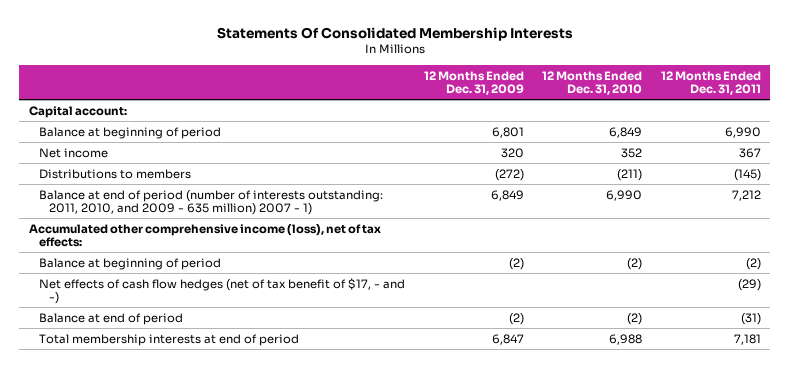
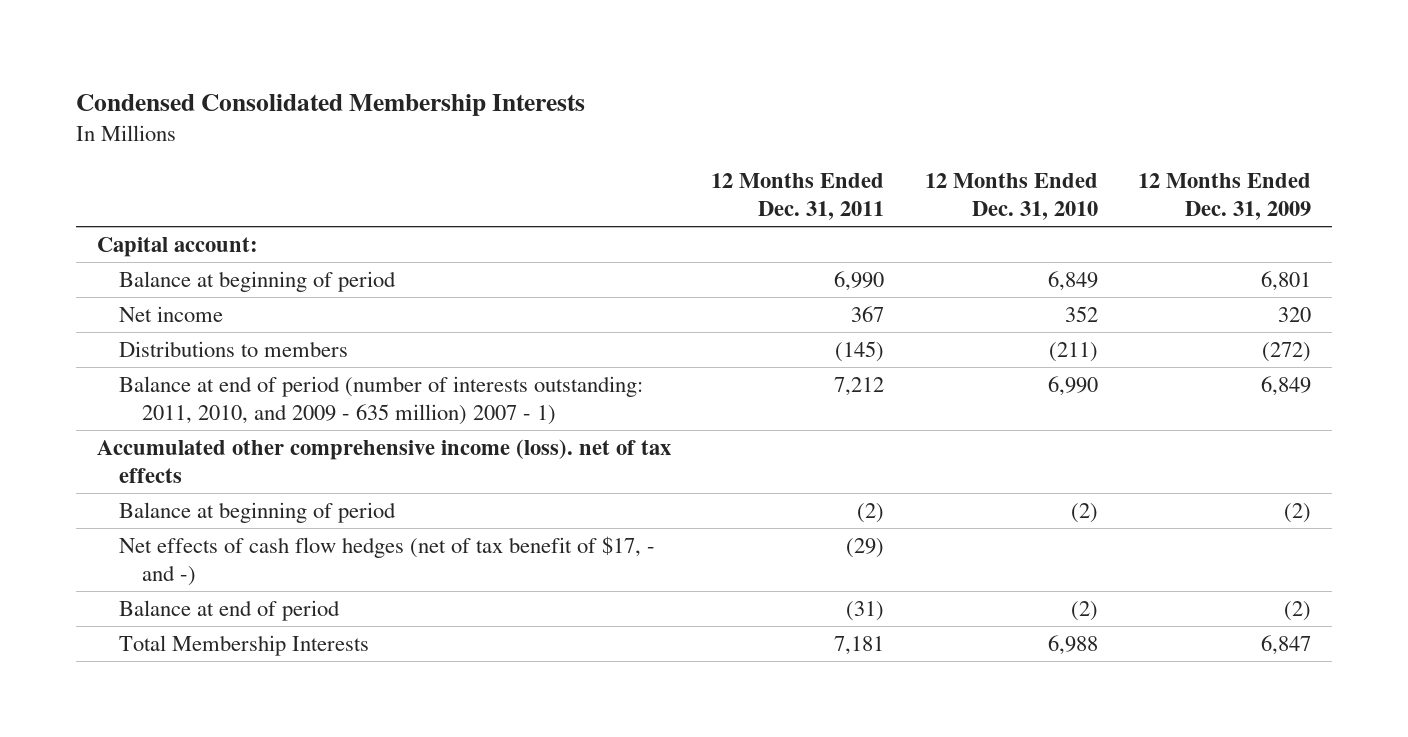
[216,26,573,41] Statements Of Consolidated Membership Interests -> [76,94,586,117] Condensed Consolidated Membership Interests
[28,223,381,248] Accumulated other comprehensive income (loss), net of tax effects: -> [96,438,671,483] Accumulated other comprehensive income (loss). net of tax effects
[39,333,300,346] Total membership interests at end of period -> [119,634,370,656] Total Membership Interests

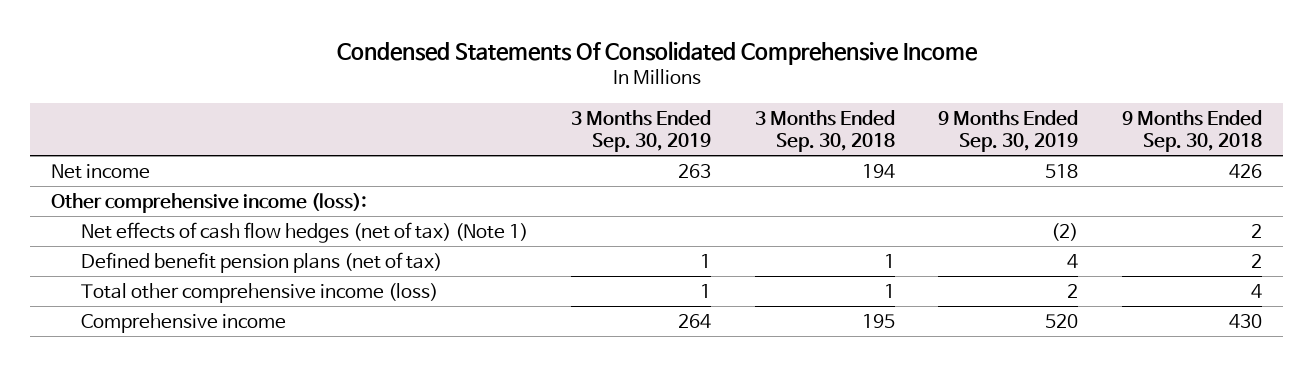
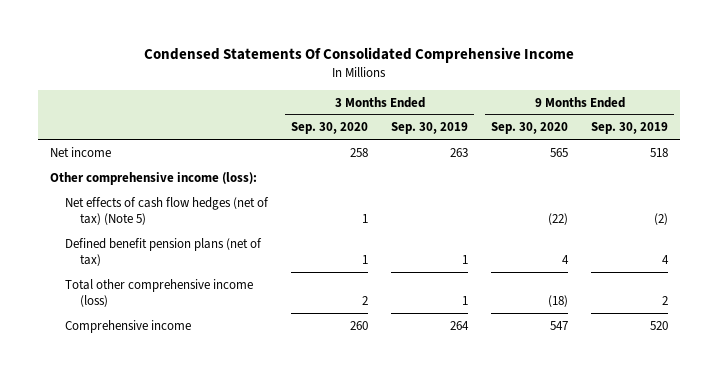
[754,109,895,152] 3 Months Ended Sep. 30, 2018 -> none
[1121,109,1262,152] 9 Months Ended Sep. 30, 2018 -> none
none -> [291,122,369,135] Sep. 30, 2020
none -> [491,122,569,135] Sep. 30, 2020
[81,221,529,243] Net effects of cash flow hedges (net of tax) (Note 1) -> [65,196,270,226] Net effects of cash flow hedges (net of tax) (Note 5)

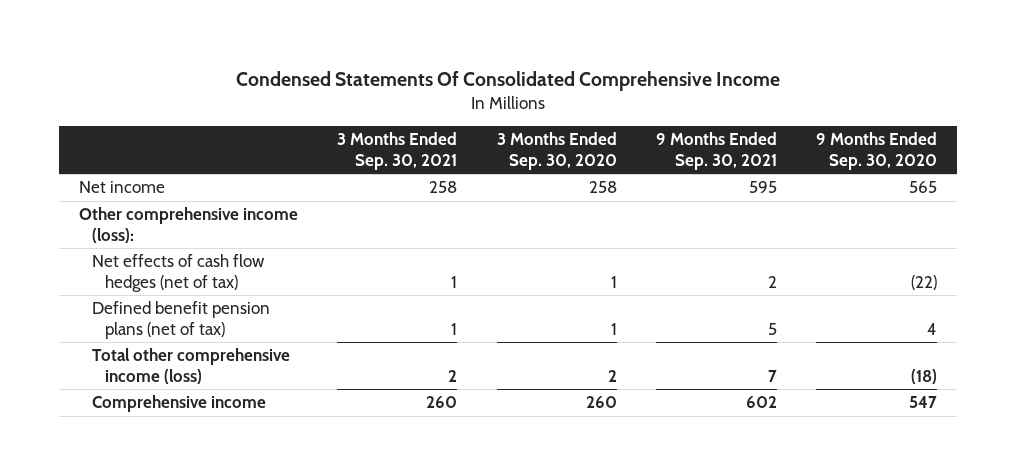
[391,122,469,135] Sep. 30, 2019 -> none
[591,122,669,135] Sep. 30, 2019 -> none
none -> [337,132,458,170] 3 Months Ended Sep. 30, 2021
none -> [656,132,778,170] 9 Months Ended Sep. 30, 2021
[65,196,270,226] Net effects of cash flow hedges (net of tax) (Note 5) -> [91,254,265,293] Net effects of cash flow hedges (net of tax)

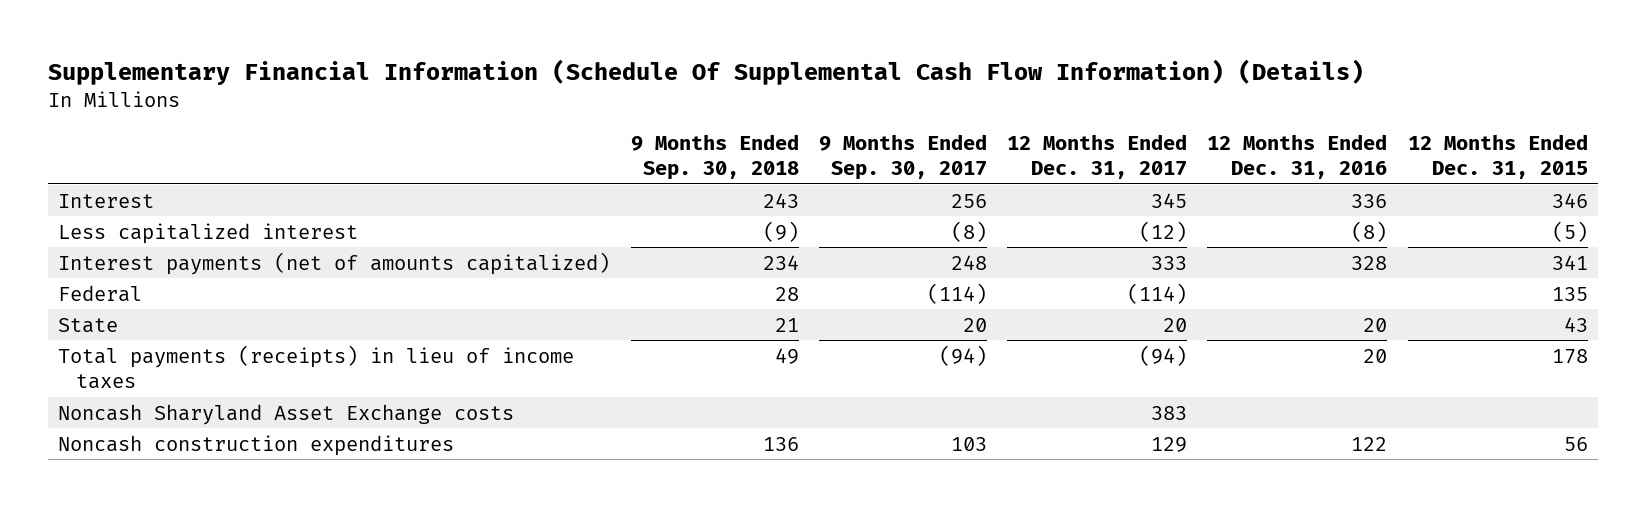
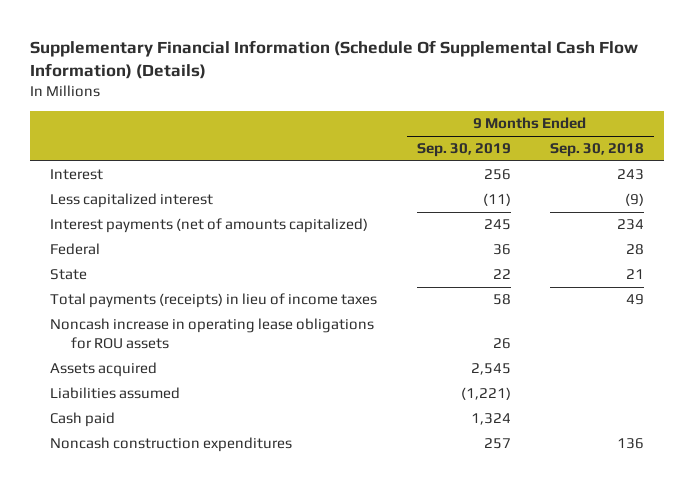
[818,133,987,181] 9 Months Ended Sep. 30, 2017 -> none
[1007,133,1188,180] 12 Months Ended Dec. 31, 2017 -> none
[1207,133,1388,180] 12 Months Ended Dec. 31, 2016 -> none
[1407,133,1588,180] 12 Months Ended Dec. 31, 2015 -> none
none -> [416,143,511,158] Sep. 30, 2019
none -> [50,318,375,350] Noncash increase in operating lease obligations for ROU assets
none -> [50,362,158,378] Assets acquired
none -> [50,387,181,400] Liabilities assumed
[58,403,515,425] Noncash Sharyland Asset Exchange costs -> [50,412,116,428] Cash paid

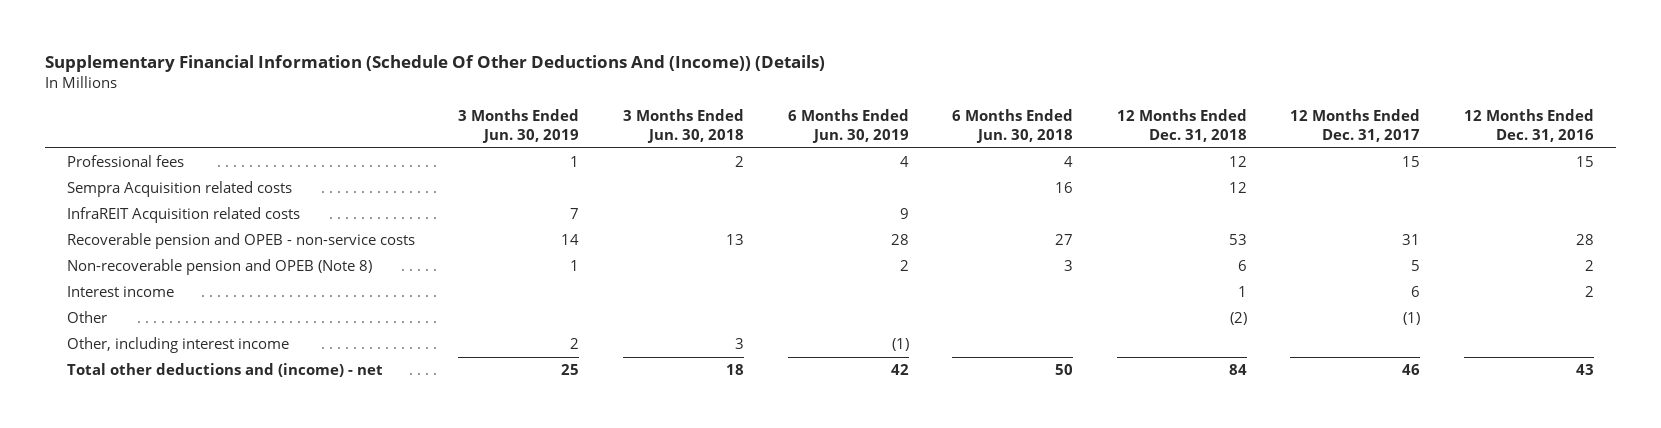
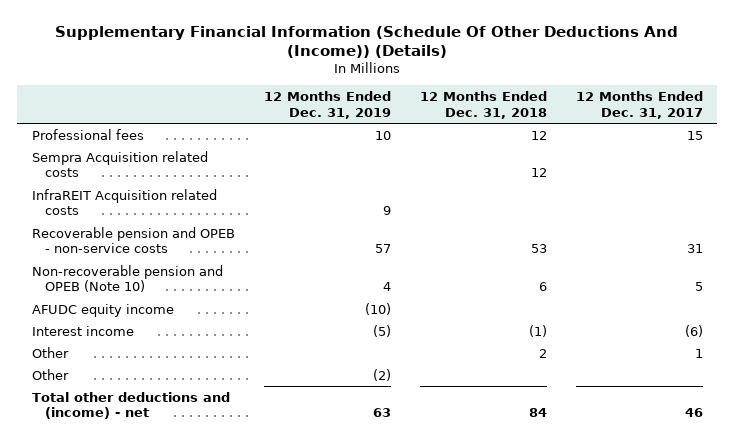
[458,109,580,144] 3 Months Ended Jun. 30, 2019 -> none
[623,109,745,144] 3 Months Ended Jun. 30, 2018 -> none
[787,109,909,144] 6 Months Ended Jun. 30, 2019 -> none
[952,109,1074,144] 6 Months Ended Jun. 30, 2018 -> none
[1464,109,1595,143] 12 Months Ended Dec. 31, 2016 -> none
none -> [263,90,391,119] 12 Months Ended Dec. 31, 2019
[66,337,289,354] Other, including interest income -> none
[66,259,372,276] Non-recoverable pension and OPEB (Note 8) -> [31,264,223,293] Non-recoverable pension and OPEB (Note 10)
none -> [31,303,174,317] AFUDC equity income
[1237,286,1247,298] 1 -> [528,324,547,337] (1)
[1411,286,1421,298] 6 -> [684,324,703,337] (6)
[1229,312,1247,326] (2) -> [538,348,547,358] 2
[1403,312,1421,326] (1) -> [694,348,703,358] 1
none -> [31,368,69,380] Other

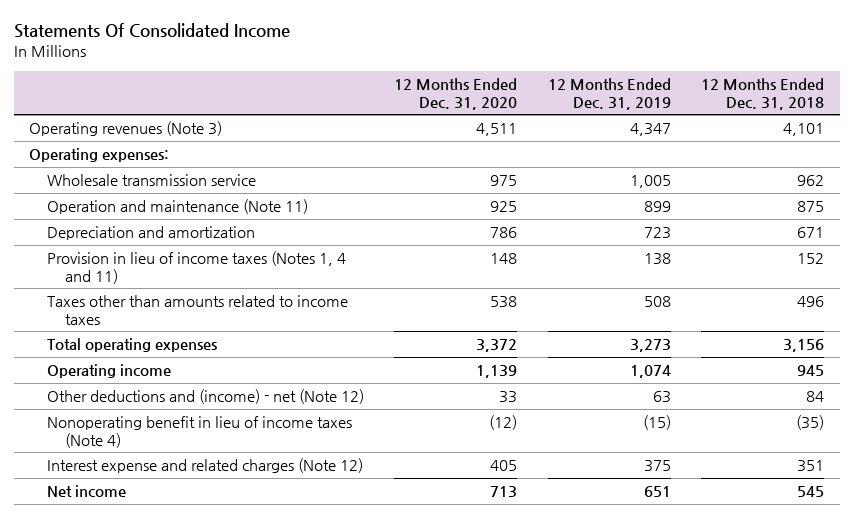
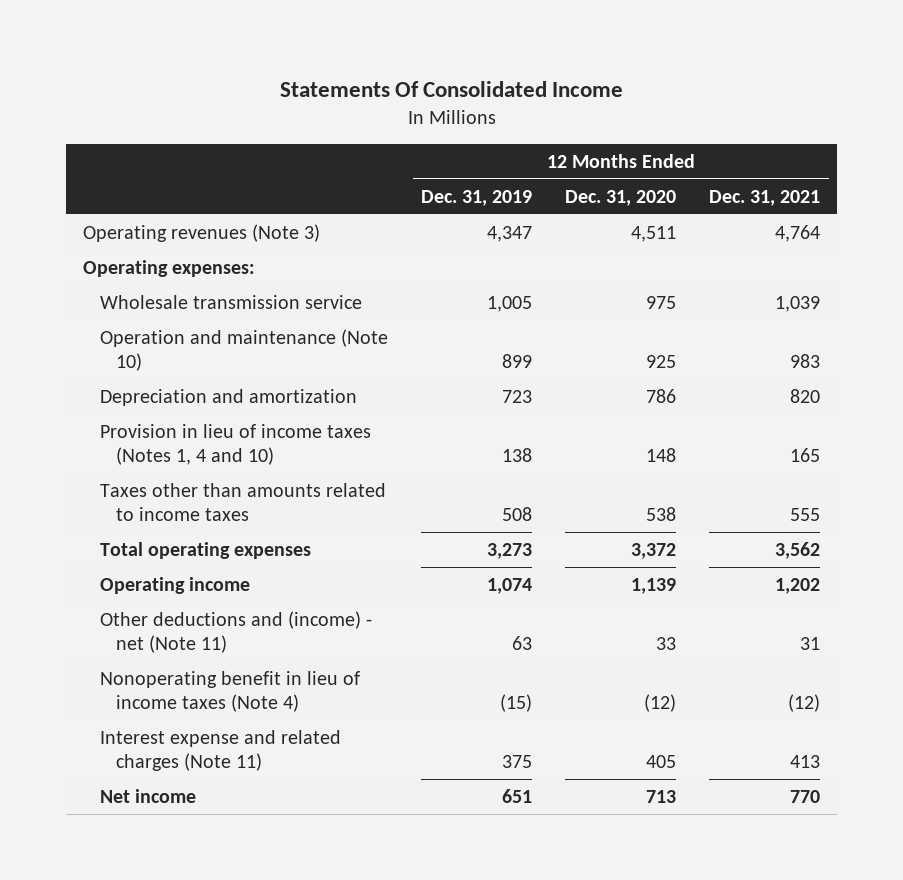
[701,78,825,110] 12 Months Ended Dec. 31, 2018 -> none
none -> [709,189,821,206] Dec. 31, 2021
[46,199,308,215] Operation and maintenance (Note 11) -> [99,328,388,371] Operation and maintenance (Note 10)
[46,251,346,284] Provision in lieu of income taxes (Notes 1, 4 and 11) -> [99,423,371,465] Provision in lieu of income taxes (Notes 1, 4 and 10)
[46,389,364,405] Other deductions and (income) - net (Note 12) -> [99,610,372,653] Other deductions and (income) - net (Note 11)
[46,458,363,474] Interest expense and related charges (Note 12) -> [99,729,341,771] Interest expense and related charges (Note 11)

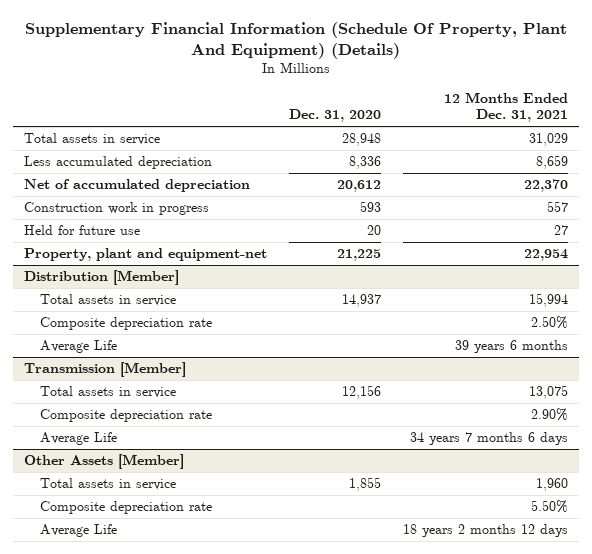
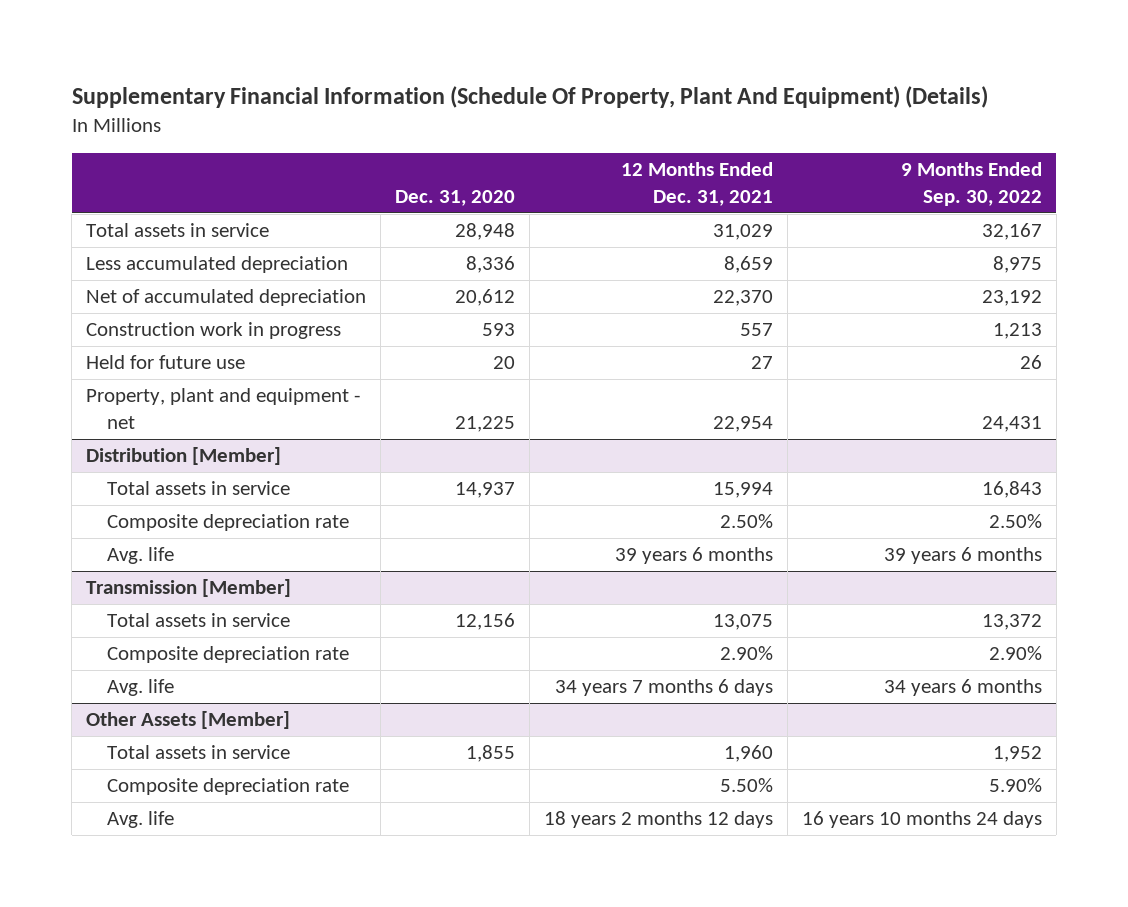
none -> [900,162,1042,206] 9 Months Ended Sep. 30, 2022
[23,248,267,262] Property, plant and equipment-net -> [86,388,361,430] Property, plant and equipment - net
[39,340,117,354] Average Life -> [107,547,175,565] Avg. life
[39,432,117,446] Average Life -> [107,679,175,697] Avg. life
[39,524,117,538] Average Life -> [107,811,175,829] Avg. life

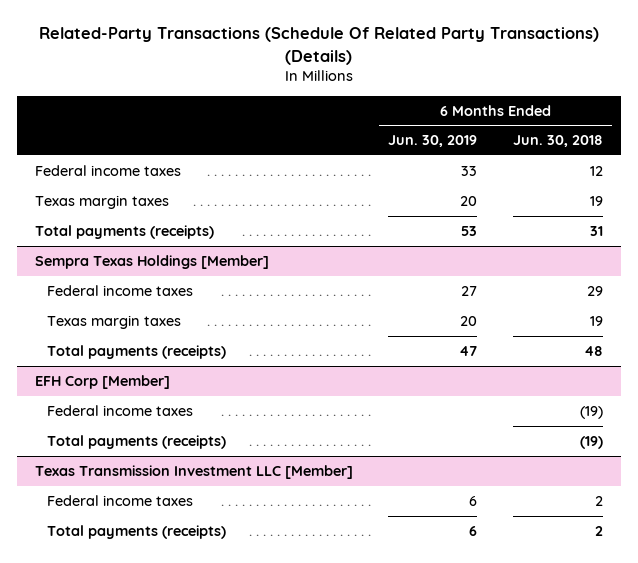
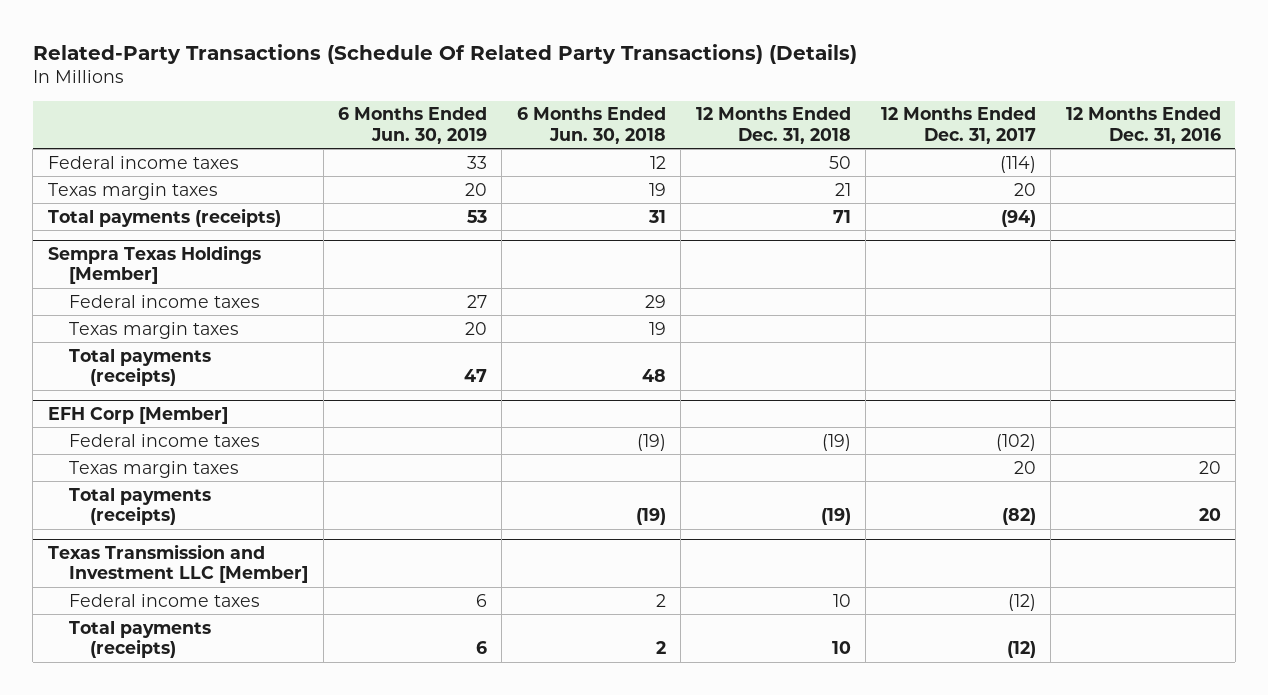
none -> [695,107,851,144] 12 Months Ended Dec. 31, 2018
none -> [880,107,1036,144] 12 Months Ended Dec. 31, 2017
none -> [1065,107,1221,144] 12 Months Ended Dec. 31, 2016
none -> [69,460,240,478] Texas margin taxes
[34,464,353,479] Texas Transmission Investment LLC [Member] -> [47,543,309,584] Texas Transmission and Investment LLC [Member]

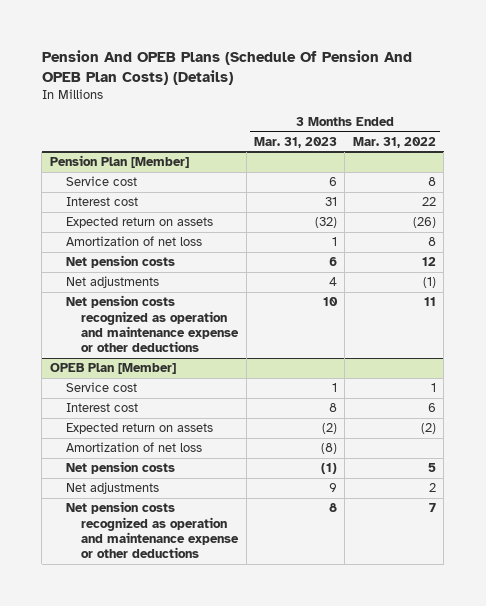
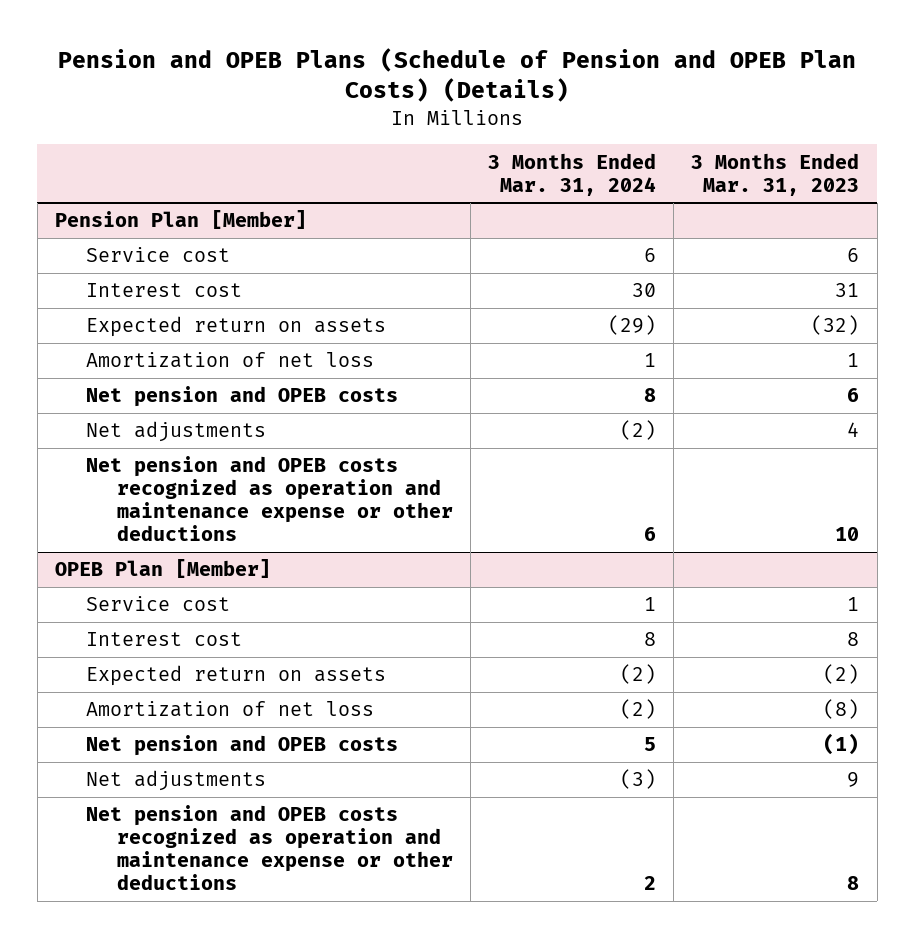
[41,49,412,85] Pension And OPEB Plans (Schedule Of Pension And OPEB Plan Costs) (Details) -> [58,47,857,103] Pension and OPEB Plans (Schedule of Pension and OPEB Plan Costs) (Details)
[352,137,436,149] Mar. 31, 2022 -> none
none -> [488,152,657,196] 3 Months Ended Mar. 31, 2024
[65,255,175,269] Net pension costs -> [86,386,399,408] Net pension and OPEB costs
[65,295,240,353] Net pension costs recognized as operation and maintenance expense or other deductions -> [86,456,454,542] Net pension and OPEB costs recognized as operation and maintenance expense or other deductions
[65,461,175,475] Net pension costs -> [86,735,399,757] Net pension and OPEB costs
[65,501,240,559] Net pension costs recognized as operation and maintenance expense or other deductions -> [86,805,454,891] Net pension and OPEB costs recognized as operation and maintenance expense or other deductions

